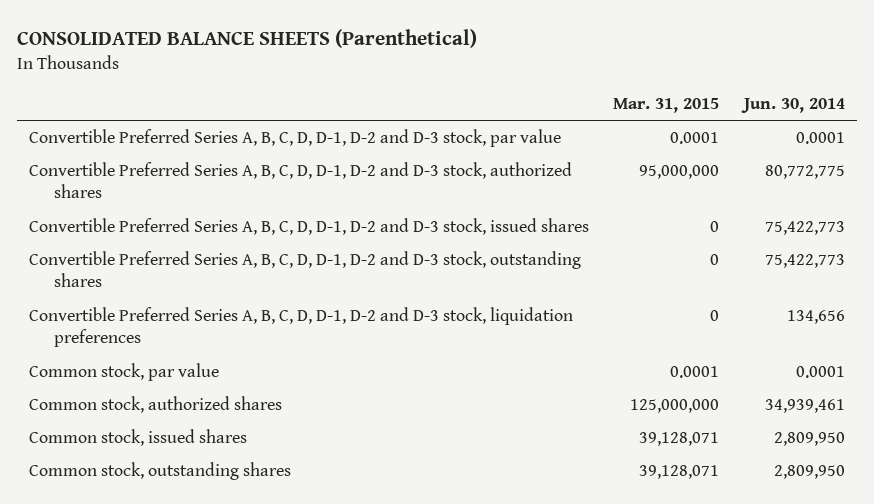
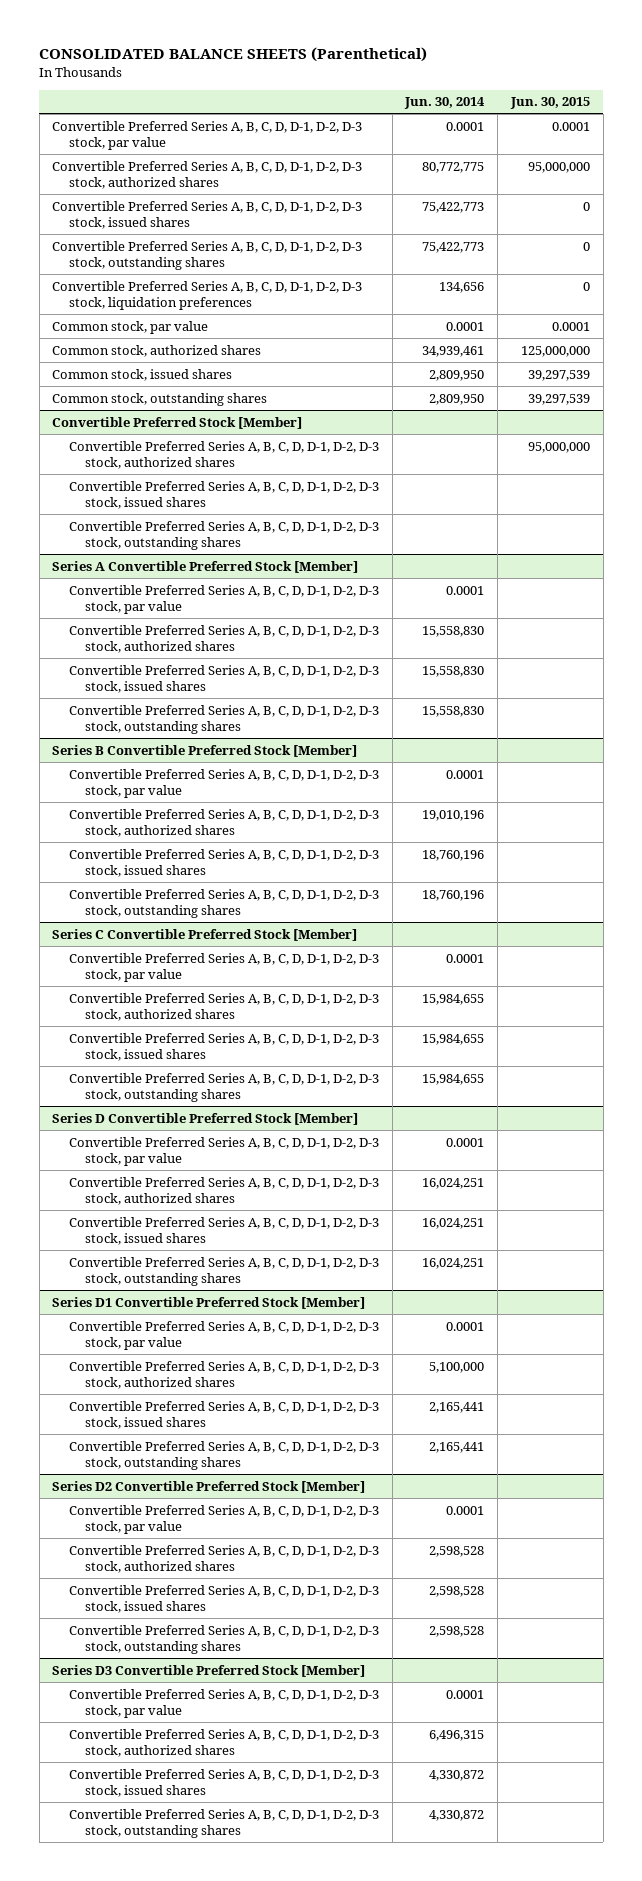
[613,98,720,114] Mar. 31, 2015 -> none
none -> [509,97,590,110] Jun. 30, 2015
[29,129,562,148] Convertible Preferred Series A, B, C, D, D-1, D-2 and D-3 stock, par value -> [52,120,363,150] Convertible Preferred Series A, B, C, D, D-1, D-2, D-3 stock, par value
[29,162,573,199] Convertible Preferred Series A, B, C, D, D-1, D-2 and D-3 stock, authorized shares -> [52,160,363,189] Convertible Preferred Series A, B, C, D, D-1, D-2, D-3 stock, authorized shares
[29,218,590,236] Convertible Preferred Series A, B, C, D, D-1, D-2 and D-3 stock, issued shares -> [52,200,363,229] Convertible Preferred Series A, B, C, D, D-1, D-2, D-3 stock, issued shares
[29,251,582,288] Convertible Preferred Series A, B, C, D, D-1, D-2 and D-3 stock, outstanding shares -> [52,240,363,270] Convertible Preferred Series A, B, C, D, D-1, D-2, D-3 stock, outstanding shares
[29,307,574,348] Convertible Preferred Series A, B, C, D, D-1, D-2 and D-3 stock, liquidation preferences -> [52,280,363,310] Convertible Preferred Series A, B, C, D, D-1, D-2, D-3 stock, liquidation preferences
none -> [52,416,303,429] Convertible Preferred Stock [Member]
none -> [68,440,379,469] Convertible Preferred Series A, B, C, D, D-1, D-2, D-3 stock, authorized shares
none -> [68,480,379,509] Convertible Preferred Series A, B, C, D, D-1, D-2, D-3 stock, issued shares
none -> [68,520,379,550] Convertible Preferred Series A, B, C, D, D-1, D-2, D-3 stock, outstanding shares
none -> [52,560,359,573] Series A Convertible Preferred Stock [Member]
none -> [68,584,379,614] Convertible Preferred Series A, B, C, D, D-1, D-2, D-3 stock, par value
none -> [68,624,379,653] Convertible Preferred Series A, B, C, D, D-1, D-2, D-3 stock, authorized shares
none -> [68,664,379,693] Convertible Preferred Series A, B, C, D, D-1, D-2, D-3 stock, issued shares
none -> [68,704,379,734] Convertible Preferred Series A, B, C, D, D-1, D-2, D-3 stock, outstanding shares
none -> [52,744,358,757] Series B Convertible Preferred Stock [Member]
none -> [68,768,379,798] Convertible Preferred Series A, B, C, D, D-1, D-2, D-3 stock, par value
none -> [68,808,379,837] Convertible Preferred Series A, B, C, D, D-1, D-2, D-3 stock, authorized shares
none -> [68,848,379,877] Convertible Preferred Series A, B, C, D, D-1, D-2, D-3 stock, issued shares
none -> [68,888,379,918] Convertible Preferred Series A, B, C, D, D-1, D-2, D-3 stock, outstanding shares
none -> [52,928,358,941] Series C Convertible Preferred Stock [Member]
none -> [68,952,379,982] Convertible Preferred Series A, B, C, D, D-1, D-2, D-3 stock, par value
none -> [68,992,379,1021] Convertible Preferred Series A, B, C, D, D-1, D-2, D-3 stock, authorized shares
none -> [68,1032,379,1061] Convertible Preferred Series A, B, C, D, D-1, D-2, D-3 stock, issued shares
none -> [68,1072,379,1102] Convertible Preferred Series A, B, C, D, D-1, D-2, D-3 stock, outstanding shares
none -> [52,1112,359,1125] Series D Convertible Preferred Stock [Member]
none -> [68,1136,379,1166] Convertible Preferred Series A, B, C, D, D-1, D-2, D-3 stock, par value
none -> [68,1176,379,1205] Convertible Preferred Series A, B, C, D, D-1, D-2, D-3 stock, authorized shares
none -> [68,1216,379,1245] Convertible Preferred Series A, B, C, D, D-1, D-2, D-3 stock, issued shares
none -> [68,1256,379,1286] Convertible Preferred Series A, B, C, D, D-1, D-2, D-3 stock, outstanding shares
none -> [52,1296,366,1309] Series D1 Convertible Preferred Stock [Member]
none -> [68,1320,379,1350] Convertible Preferred Series A, B, C, D, D-1, D-2, D-3 stock, par value
none -> [68,1360,379,1389] Convertible Preferred Series A, B, C, D, D-1, D-2, D-3 stock, authorized shares
none -> [68,1400,379,1429] Convertible Preferred Series A, B, C, D, D-1, D-2, D-3 stock, issued shares
none -> [68,1440,379,1470] Convertible Preferred Series A, B, C, D, D-1, D-2, D-3 stock, outstanding shares
none -> [52,1480,366,1493] Series D2 Convertible Preferred Stock [Member]
none -> [68,1504,379,1534] Convertible Preferred Series A, B, C, D, D-1, D-2, D-3 stock, par value
none -> [68,1544,379,1573] Convertible Preferred Series A, B, C, D, D-1, D-2, D-3 stock, authorized shares
none -> [68,1584,379,1613] Convertible Preferred Series A, B, C, D, D-1, D-2, D-3 stock, issued shares
none -> [68,1624,379,1654] Convertible Preferred Series A, B, C, D, D-1, D-2, D-3 stock, outstanding shares
none -> [52,1664,366,1677] Series D3 Convertible Preferred Stock [Member]
none -> [68,1688,379,1718] Convertible Preferred Series A, B, C, D, D-1, D-2, D-3 stock, par value
none -> [68,1728,379,1757] Convertible Preferred Series A, B, C, D, D-1, D-2, D-3 stock, authorized shares
none -> [68,1768,379,1797] Convertible Preferred Series A, B, C, D, D-1, D-2, D-3 stock, issued shares
none -> [68,1808,379,1838] Convertible Preferred Series A, B, C, D, D-1, D-2, D-3 stock, outstanding shares

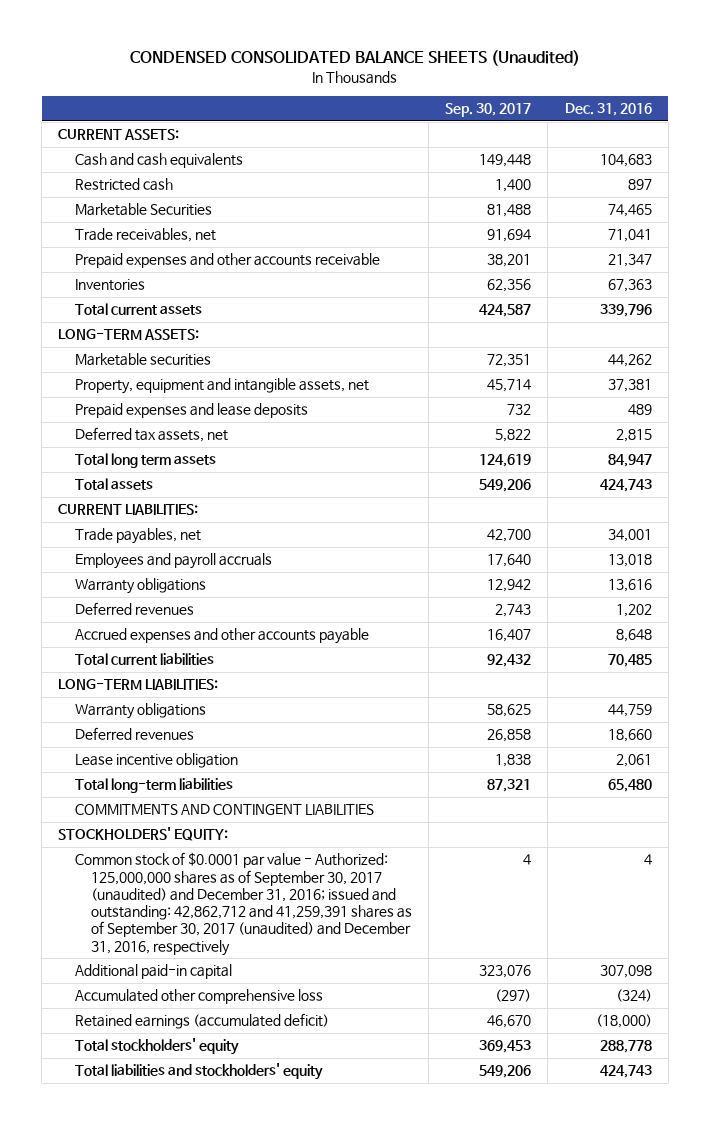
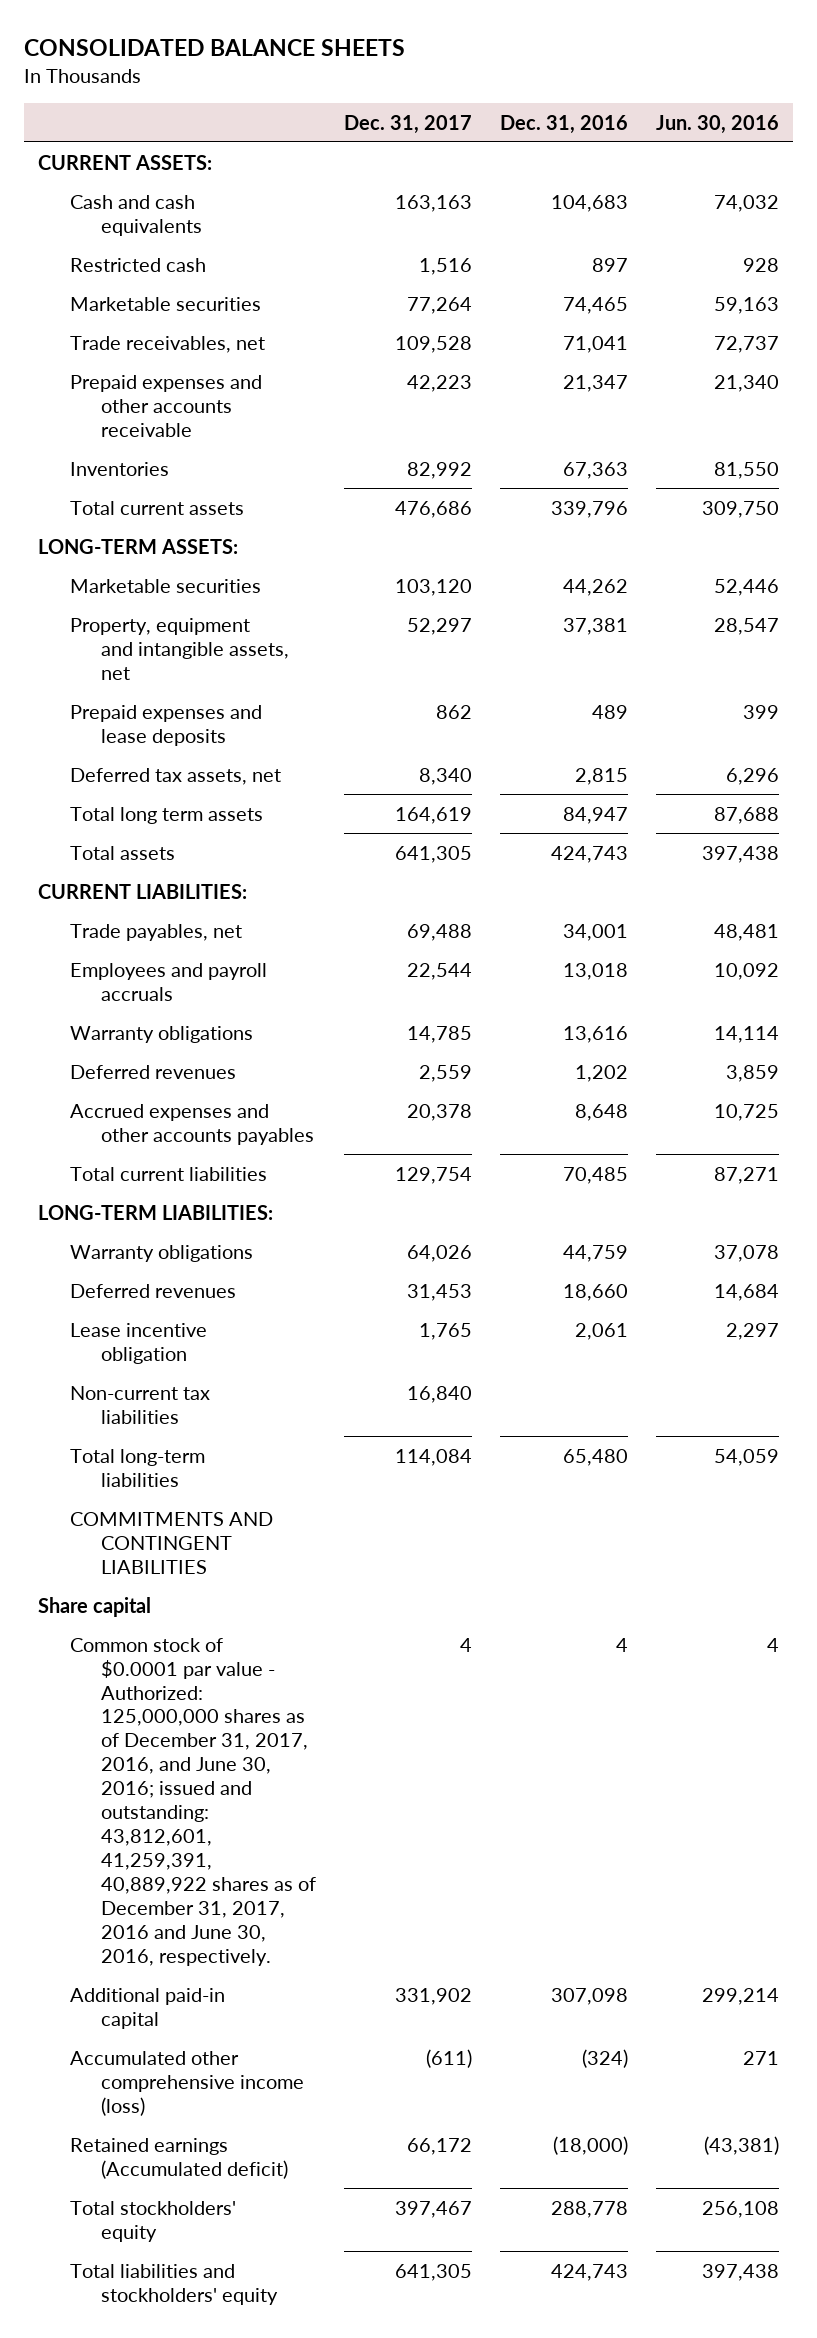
[129,50,580,67] CONDENSED CONSOLIDATED BALANCE SHEETS (Unaudited) -> [24,38,406,56] CONSOLIDATED BALANCE SHEETS
[445,103,532,118] Sep. 30, 2017 -> none
none -> [343,114,472,134] Dec. 31, 2017
none -> [655,114,779,134] Jun. 30, 2016
[74,203,212,217] Marketable Securities -> [69,296,261,311] Marketable securities
[74,628,369,645] Accrued expenses and other accounts payable -> [69,1103,314,1145] Accrued expenses and other accounts payables
none -> [69,1385,210,1424] Non-current tax liabilities
[58,827,229,842] STOCKHOLDERS' EQUITY: -> none
none -> [38,1596,152,1617] Share capital
[74,852,412,956] Common stock of $0.0001 par value - Authorized: 125,000,000 shares as of September 30, 2017 (unaudited) and December 31, 2016; issued and outstanding: 42,862,712 and 41,259,391 shares as of September 30, 2017 (unaudited) and December 31, 2016, respectively -> [69,1637,316,1966] Common stock of $0.0001 par value - Authorized: 125,000,000 shares as of December 31, 2017, 2016, and June 30, 2016; issued and outstanding: 43,812,601, 41,259,391, 40,889,922 shares as of December 31, 2017, 2016 and June 30, 2016, respectively.
[74,989,323,1005] Accumulated other comprehensive loss -> [69,2050,304,2116] Accumulated other comprehensive income (loss)
[74,1013,329,1030] Retained earnings (accumulated deficit) -> [69,2137,288,2179] Retained earnings (Accumulated deficit)

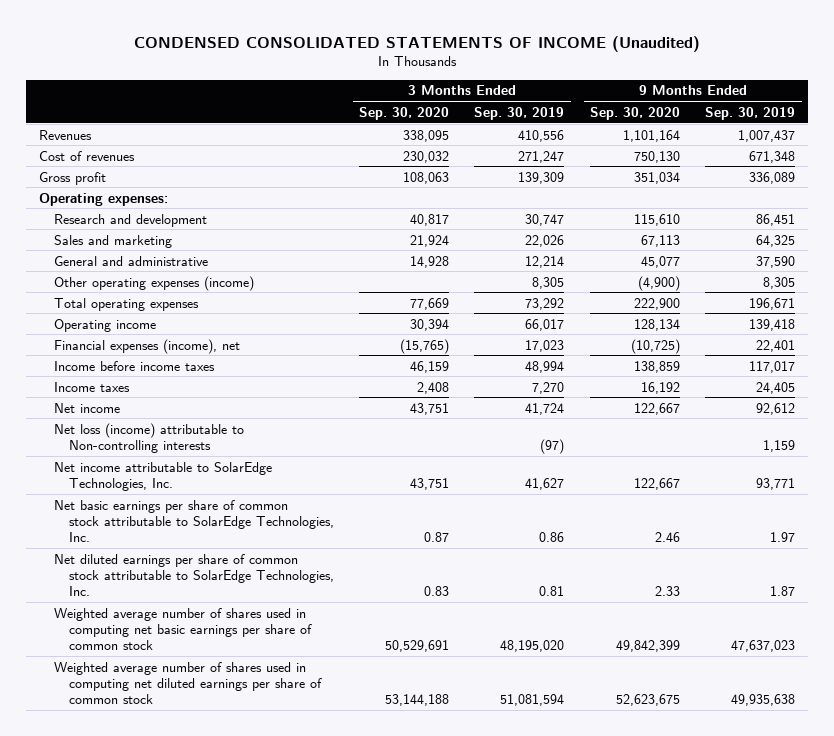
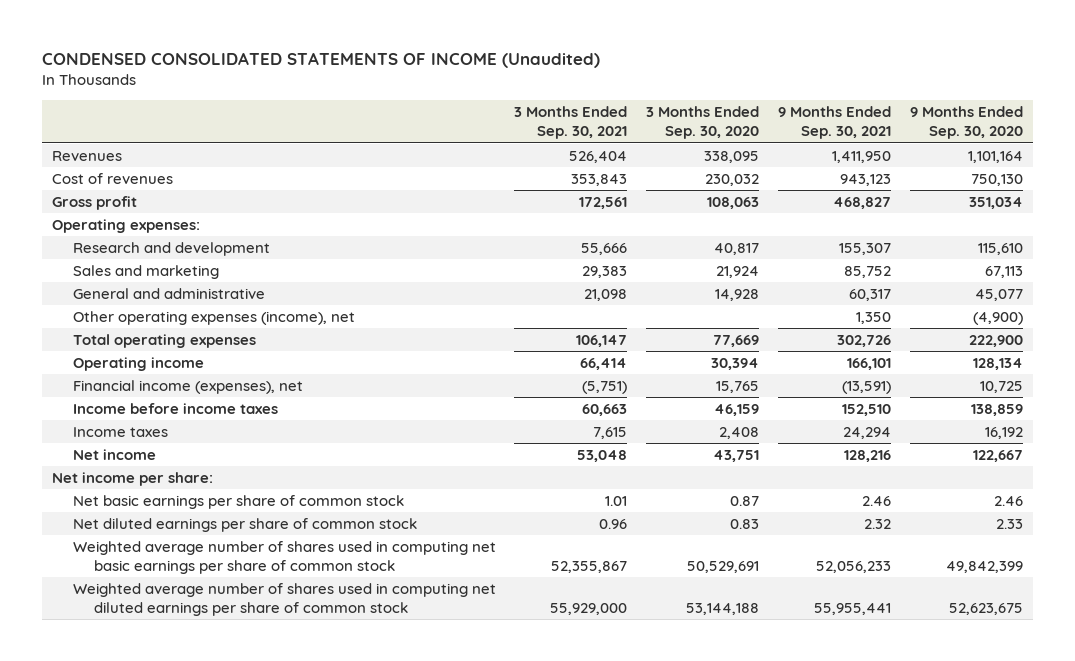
[474,106,565,120] Sep. 30, 2019 -> none
[705,106,796,120] Sep. 30, 2019 -> none
none -> [514,106,628,140] 3 Months Ended Sep. 30, 2021
none -> [778,106,892,140] 9 Months Ended Sep. 30, 2021
[53,275,254,291] Other operating expenses (income) -> [72,311,355,326] Other operating expenses (income), net
[53,338,240,354] Financial expenses (income), net -> [72,380,303,395] Financial income (expenses), net
[400,338,450,354] (15,765) -> [716,381,760,394] 15,765
[630,338,680,354] (10,725) -> [980,381,1024,394] 10,725
[53,422,244,453] Net loss (income) attributable to Non-controlling interests -> none
[53,461,272,491] Net income attributable to SolarEdge Technologies, Inc. -> none
none -> [51,472,213,487] Net income per share:
[53,499,334,543] Net basic earnings per share of common stock attributable to SolarEdge Technologies, Inc. -> [72,495,404,510] Net basic earnings per share of common stock
[53,553,334,597] Net diluted earnings per share of common stock attributable to SolarEdge Technologies, Inc. -> [72,518,417,533] Net diluted earnings per share of common stock

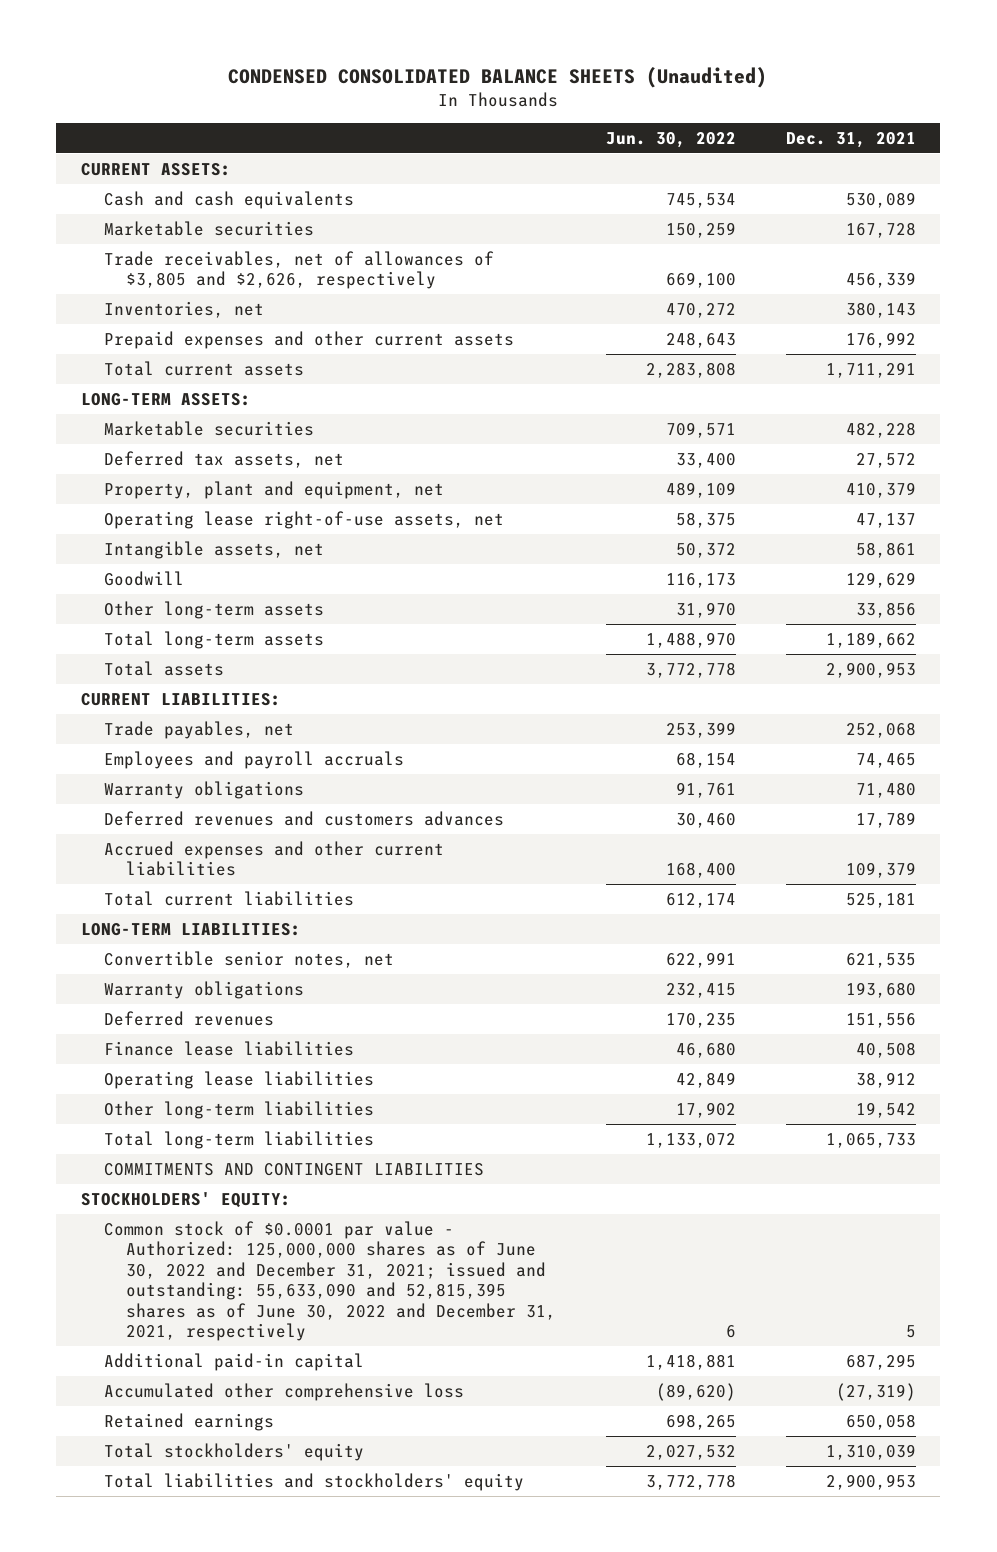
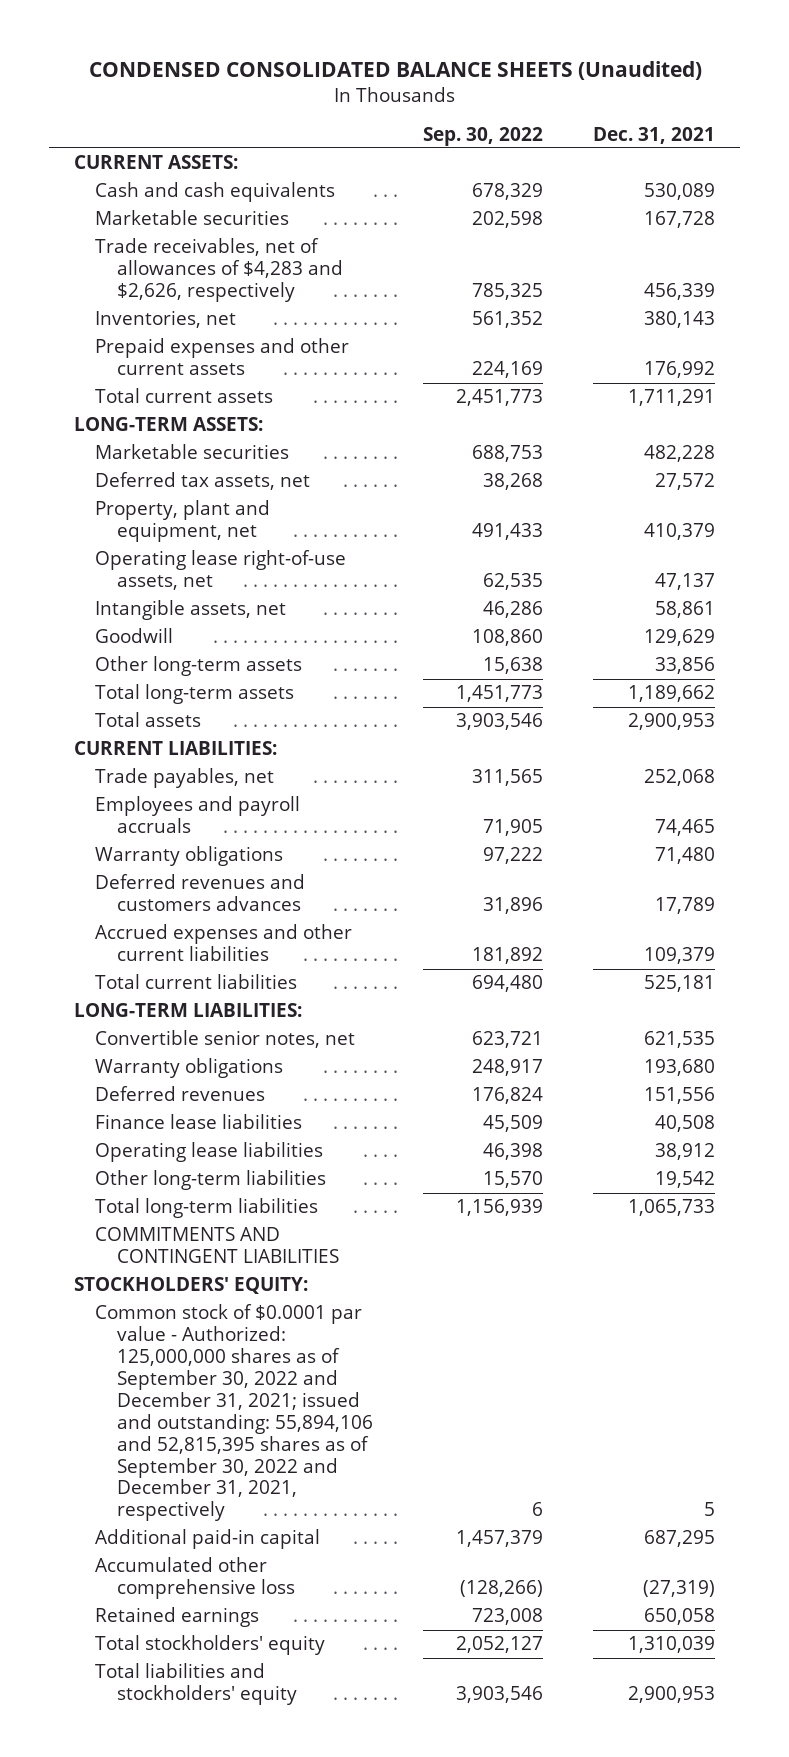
[605,131,736,148] Jun. 30, 2022 -> none
none -> [422,126,543,146] Sep. 30, 2022
[103,250,494,290] Trade receivables, net of allowances of $3,805 and $2,626, respectively -> [95,238,343,303] Trade receivables, net of allowances of $4,283 and $2,626, respectively
[103,1220,557,1341] Common stock of $0.0001 par value - Authorized: 125,000,000 shares as of June 30, 2022 and December 31, 2021; issued and outstanding: 55,633,090 and 52,815,395 shares as of June 30, 2022 and December 31, 2021, respectively -> [95,1304,373,1522] Common stock of $0.0001 par value - Authorized: 125,000,000 shares as of September 30, 2022 and December 31, 2021; issued and outstanding: 55,894,106 and 52,815,395 shares as of September 30, 2022 and December 31, 2021, respectively

